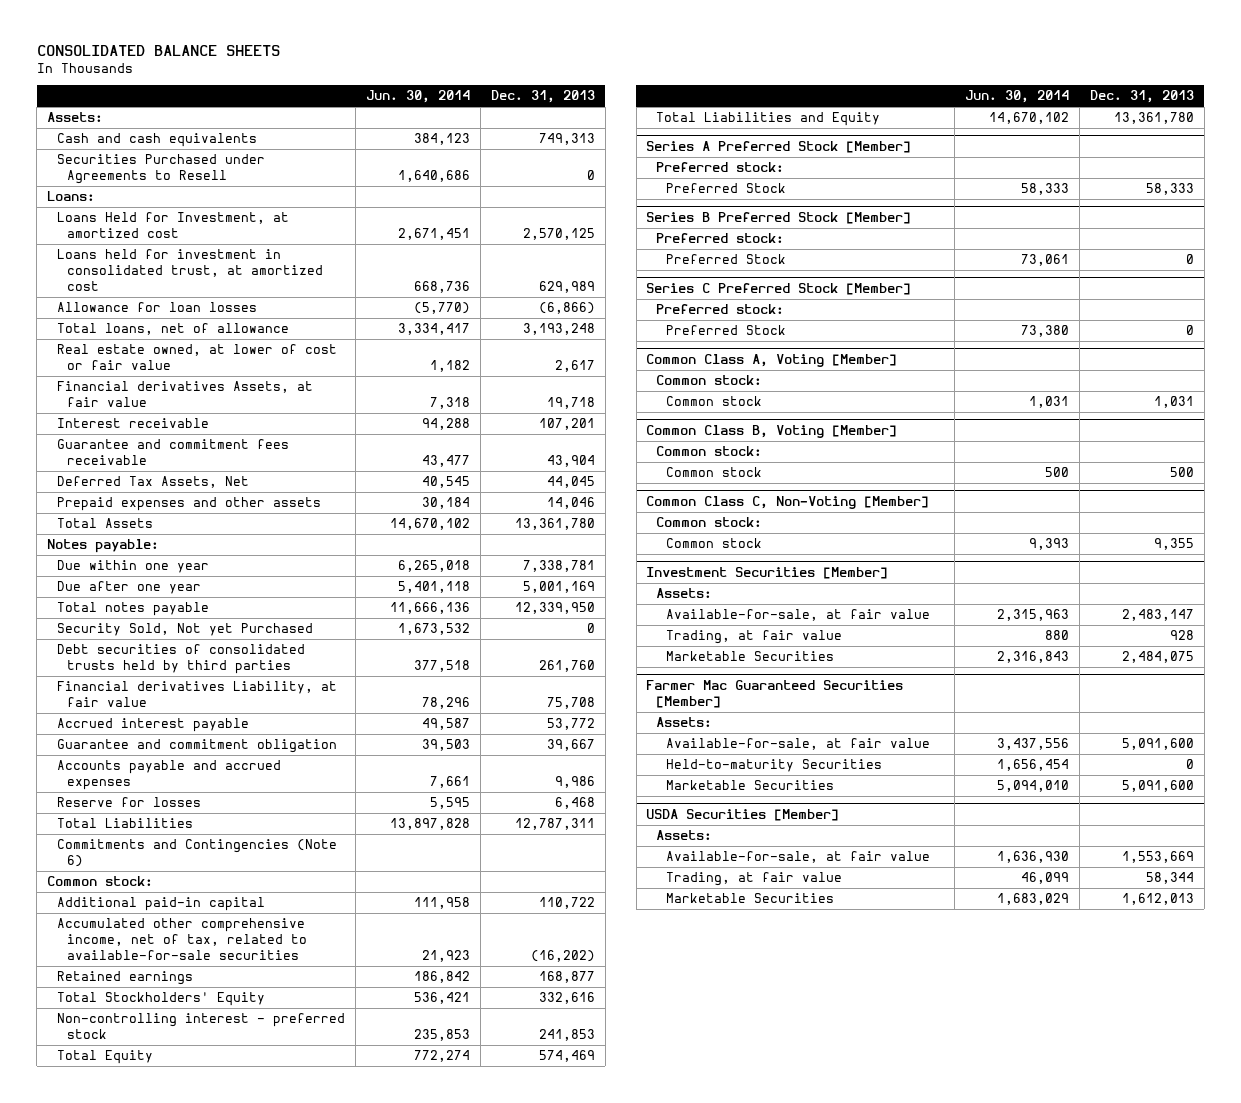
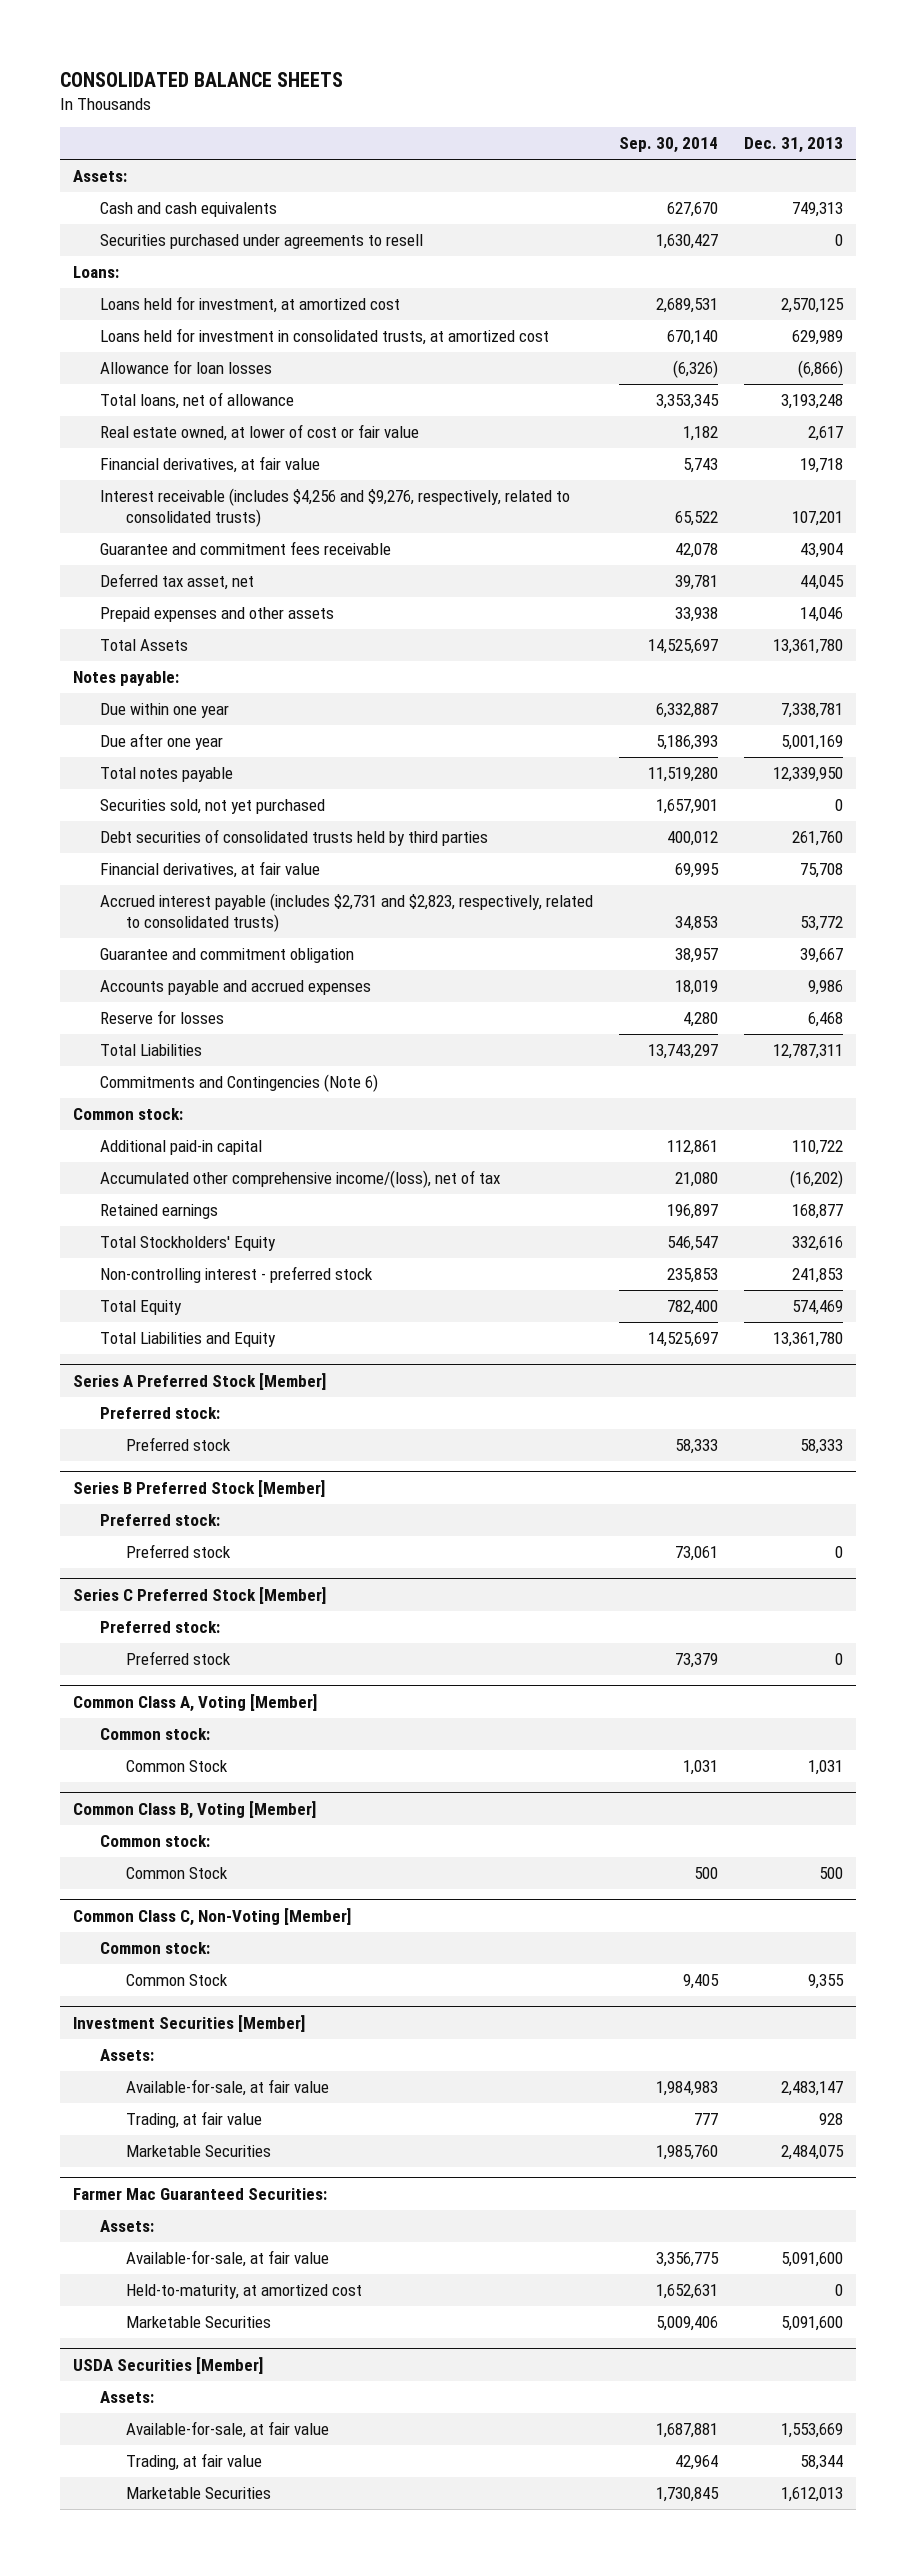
[366,90,471,104] Jun. 30, 2014 -> none
none -> [618,137,718,154] Sep. 30, 2014
[57,154,266,185] Securities Purchased under Agreements to Resell -> [99,234,423,250] Securities purchased under agreements to resell
[57,212,290,239] Loans Held for Investment, at amortized cost -> [99,296,400,314] Loans held for investment, at amortized cost
[57,249,324,291] Loans held for investment in consolidated trust, at amortized cost -> [99,328,549,346] Loans held for investment in consolidated trusts, at amortized cost
[57,381,314,408] Financial derivatives Assets, at fair value -> [99,456,320,474] Financial derivatives, at fair value
[57,418,210,429] Interest receivable -> [99,488,570,527] Interest receivable (includes $4,256 and $9,276, respectively, related to consolidated trusts)
[57,476,250,489] Deferred Tax Assets, Net -> [99,573,254,591] Deferred tax asset, net
[57,623,314,637] Security Sold, Not yet Purchased -> [99,799,325,815] Securities sold, not yet purchased
[57,681,338,708] Financial derivatives Liability, at fair value -> [99,861,320,879] Financial derivatives, at fair value
[57,718,250,733] Accrued interest payable -> [99,893,593,932] Accrued interest payable (includes $2,731 and $2,823, respectively, related to consolidated trusts)
[57,918,308,960] Accumulated other comprehensive income, net of tax, related to available-for-sale securities -> [99,1170,500,1189] Accumulated other comprehensive income/(loss), net of tax
[666,183,787,194] Preferred Stock -> [126,1437,232,1452] Preferred stock
[666,254,787,265] Preferred Stock -> [126,1544,232,1559] Preferred stock
[666,325,787,336] Preferred Stock -> [126,1651,232,1666] Preferred stock
[666,396,763,407] Common stock -> [126,1760,229,1773] Common Stock
[666,467,763,478] Common stock -> [126,1867,229,1880] Common Stock
[666,538,763,549] Common stock -> [126,1974,229,1987] Common Stock
[646,680,904,709] Farmer Mac Guaranteed Securities [Member] -> [72,2187,327,2200] Farmer Mac Guaranteed Securities:
[666,759,883,773] Held-to-maturity Securities -> [126,2284,363,2300] Held-to-maturity, at amortized cost

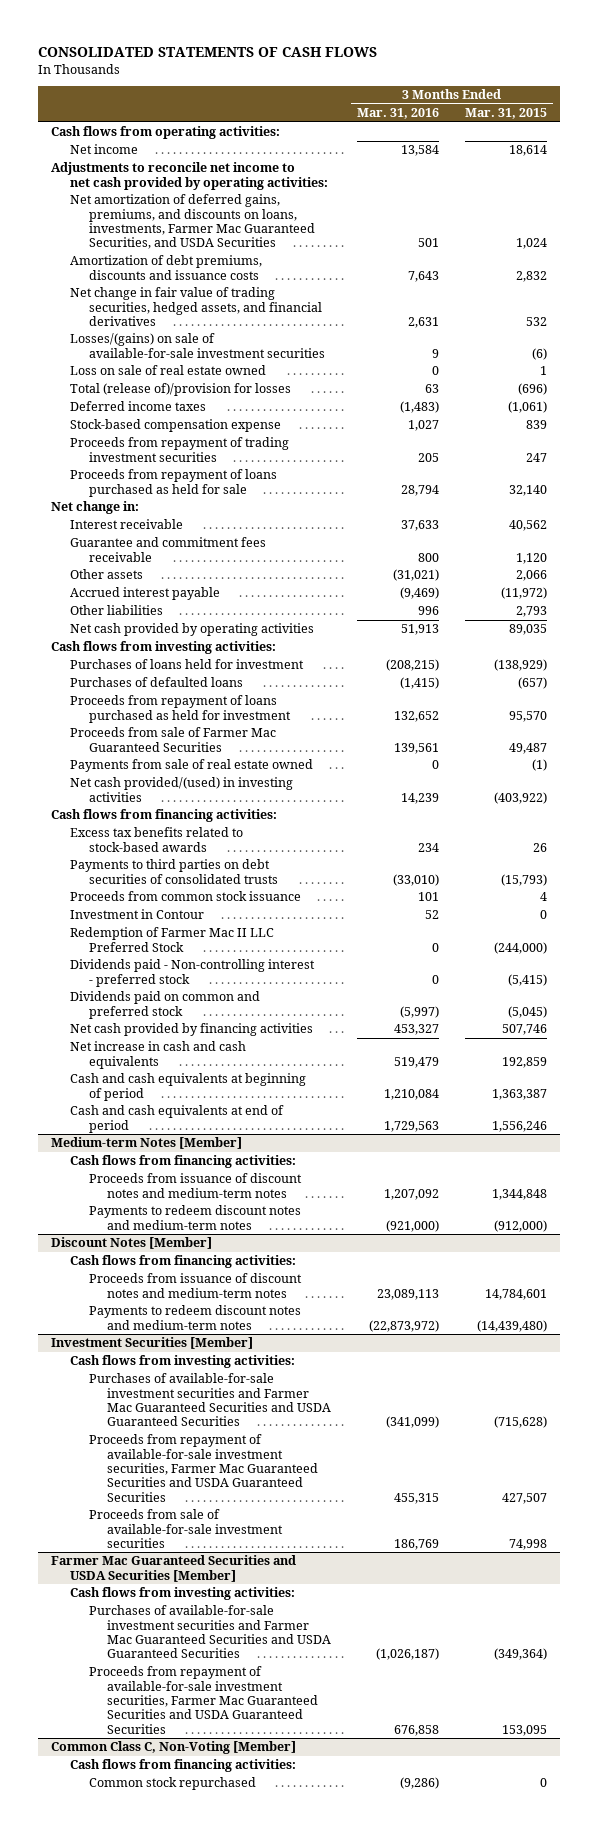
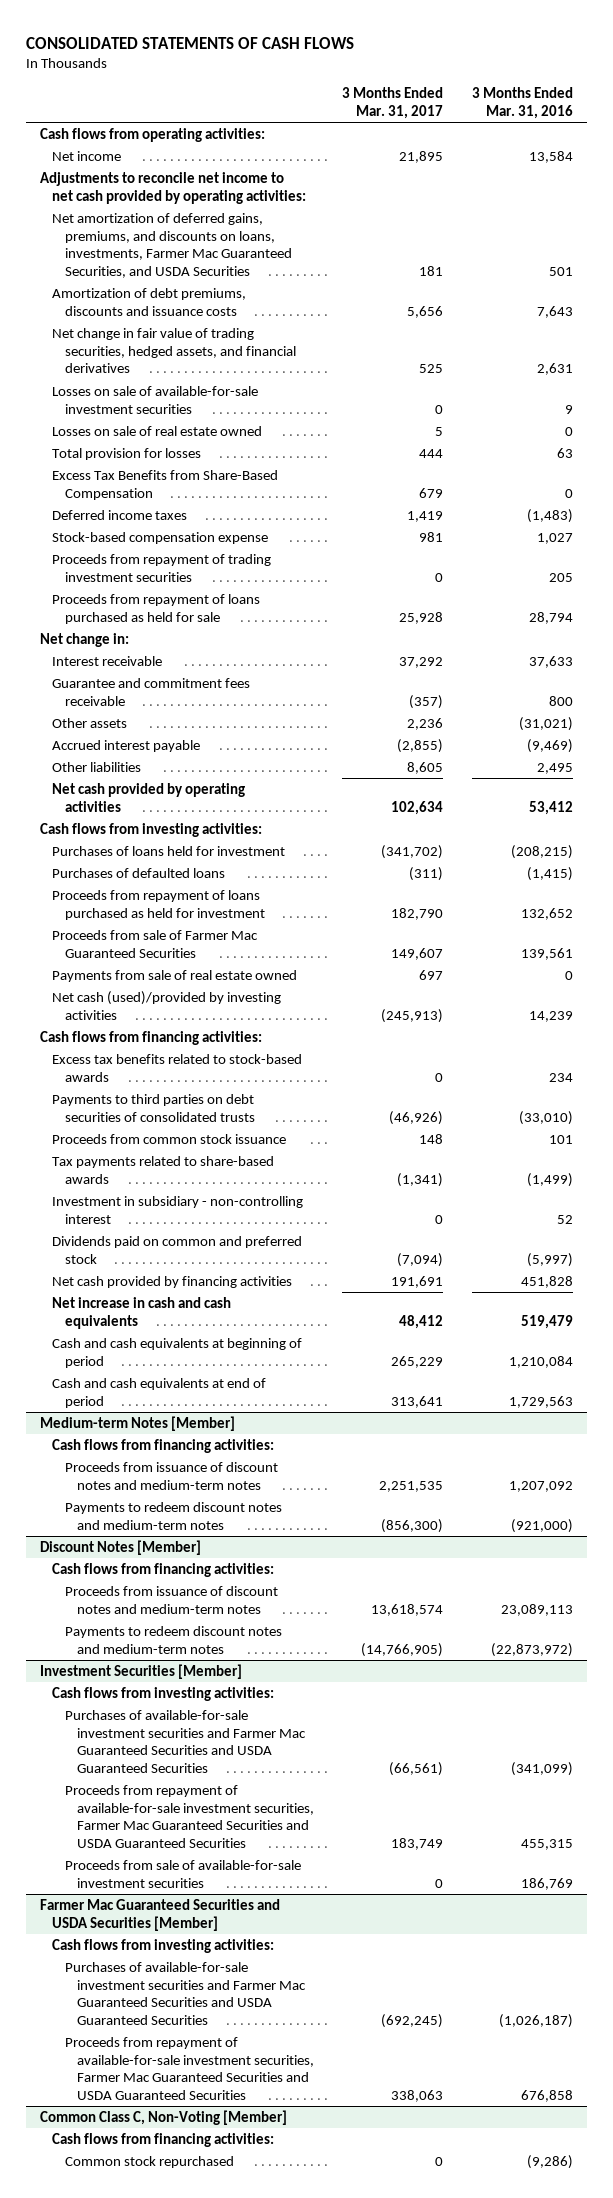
[465,108,548,120] Mar. 31, 2015 -> none
none -> [342,87,444,120] 3 Months Ended Mar. 31, 2017
[69,333,325,358] Losses/(gains) on sale of available-for-sale investment securities -> [52,385,259,414] Losses on sale of available-for-sale investment securities
[69,365,266,376] Loss on sale of real estate owned -> [52,425,263,436] Losses on sale of real estate owned
[69,383,291,397] Total (release of)/provision for losses -> [52,447,202,460] Total provision for losses
none -> [52,469,279,500] Excess Tax Benefits from Share-Based Compensation
[418,606,440,616] 996 -> [536,762,573,774] 2,495
[401,624,440,636] 51,913 -> [528,800,573,815] 53,412
[69,777,293,802] Net cash provided/(used) in investing activities -> [52,990,282,1020] Net cash (used)/provided by investing activities
[69,927,274,952] Redemption of Farmer Mac II LLC Preferred Stock -> none
[69,959,315,987] Dividends paid - Non-controlling interest - preferred stock -> none
none -> [52,1155,275,1184] Tax payments related to share-based awards
[69,909,204,920] Investment in Contour -> [52,1195,304,1224] Investment in subsidiary - non-controlling interest
[394,1024,440,1036] 453,327 -> [520,1275,573,1288] 451,828

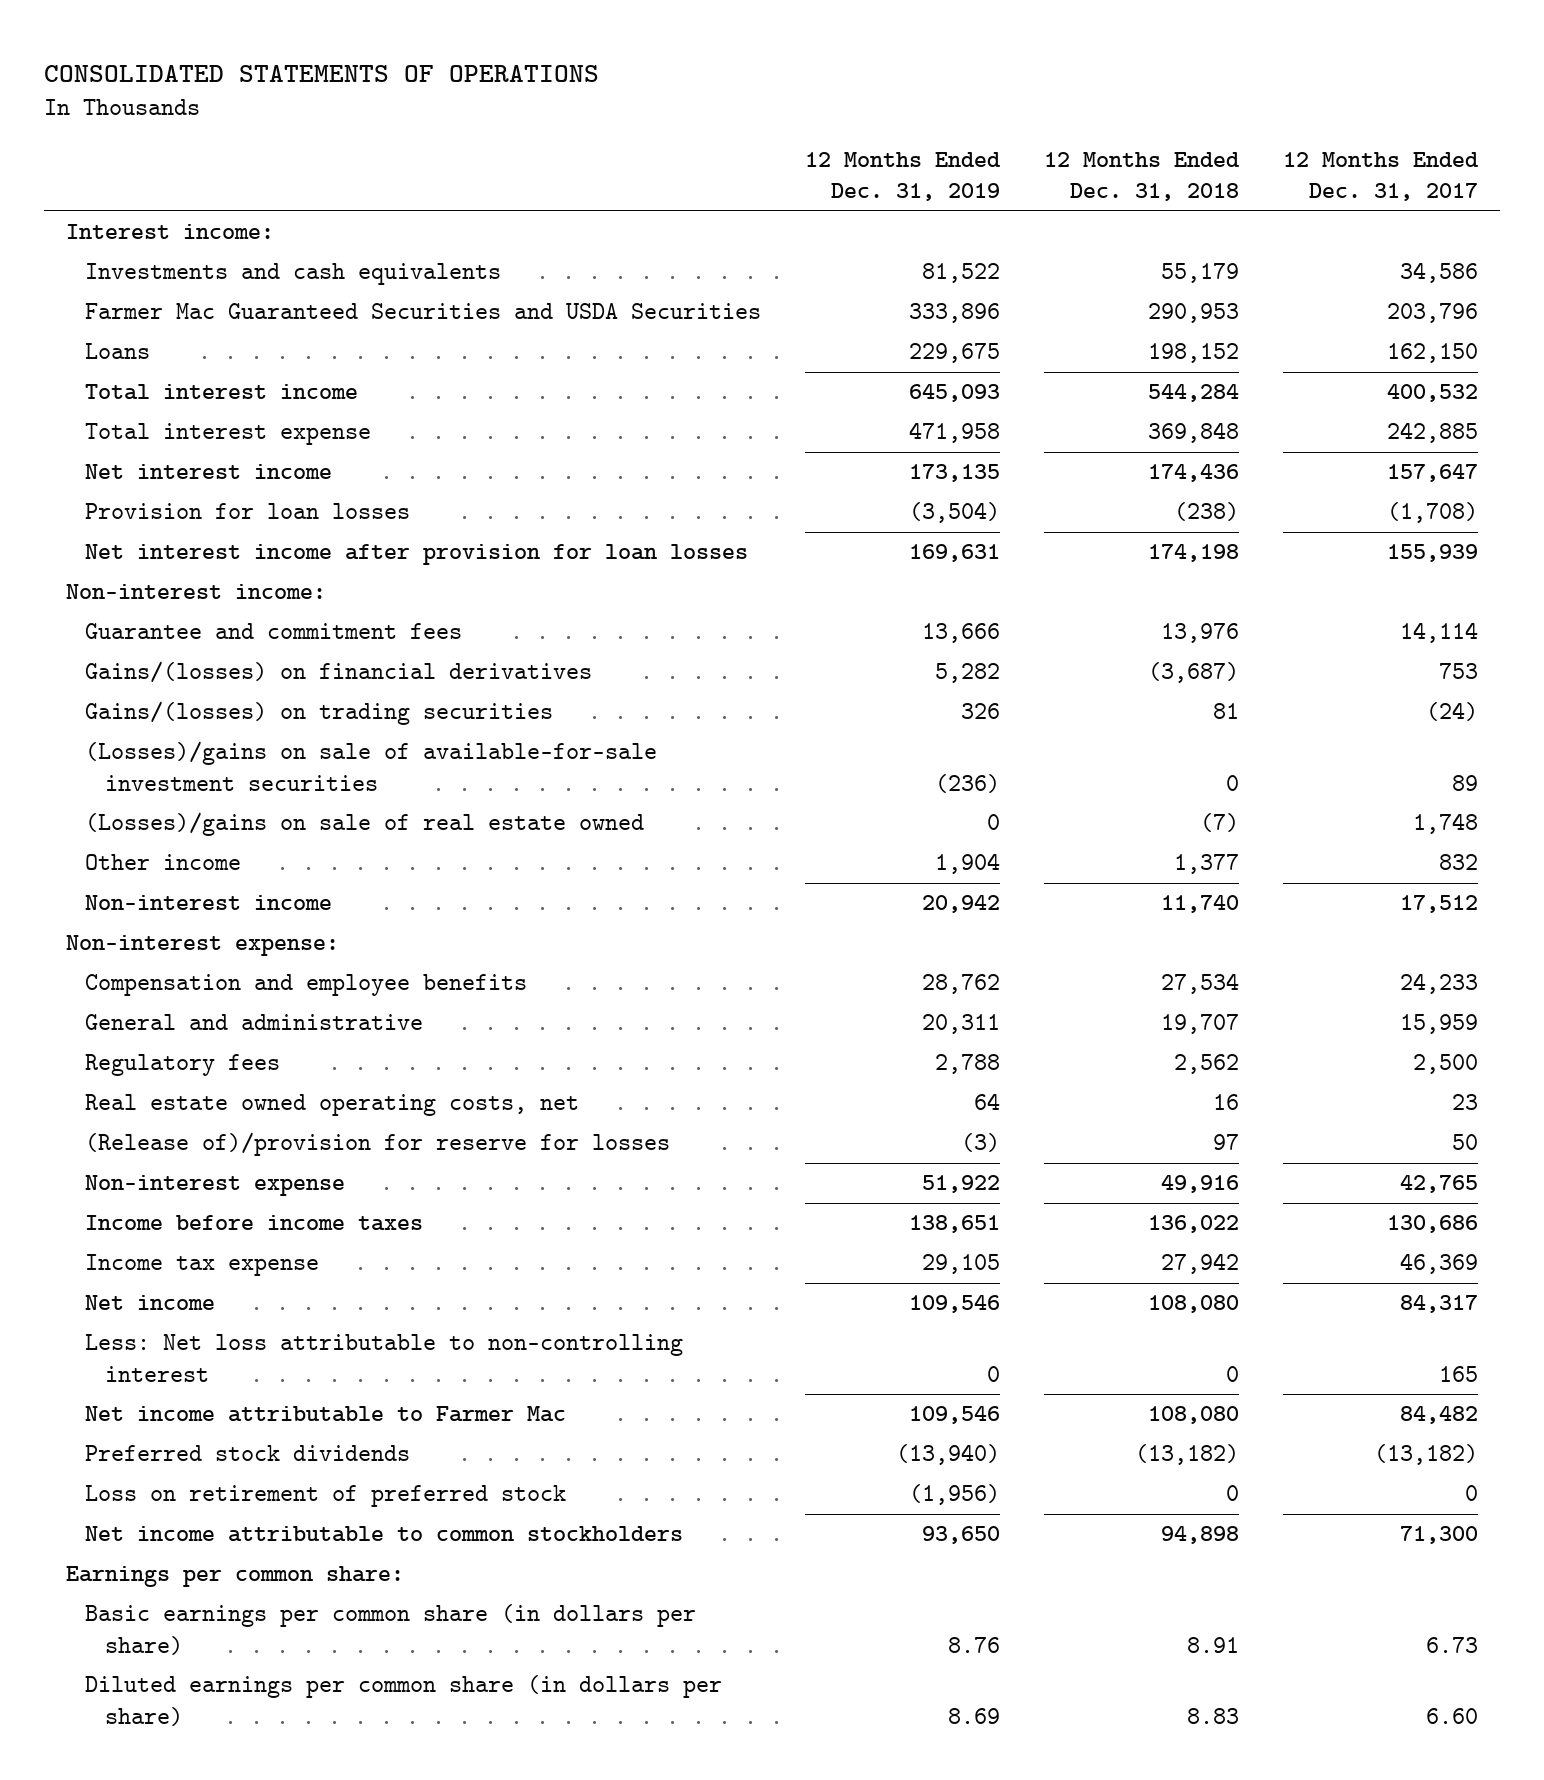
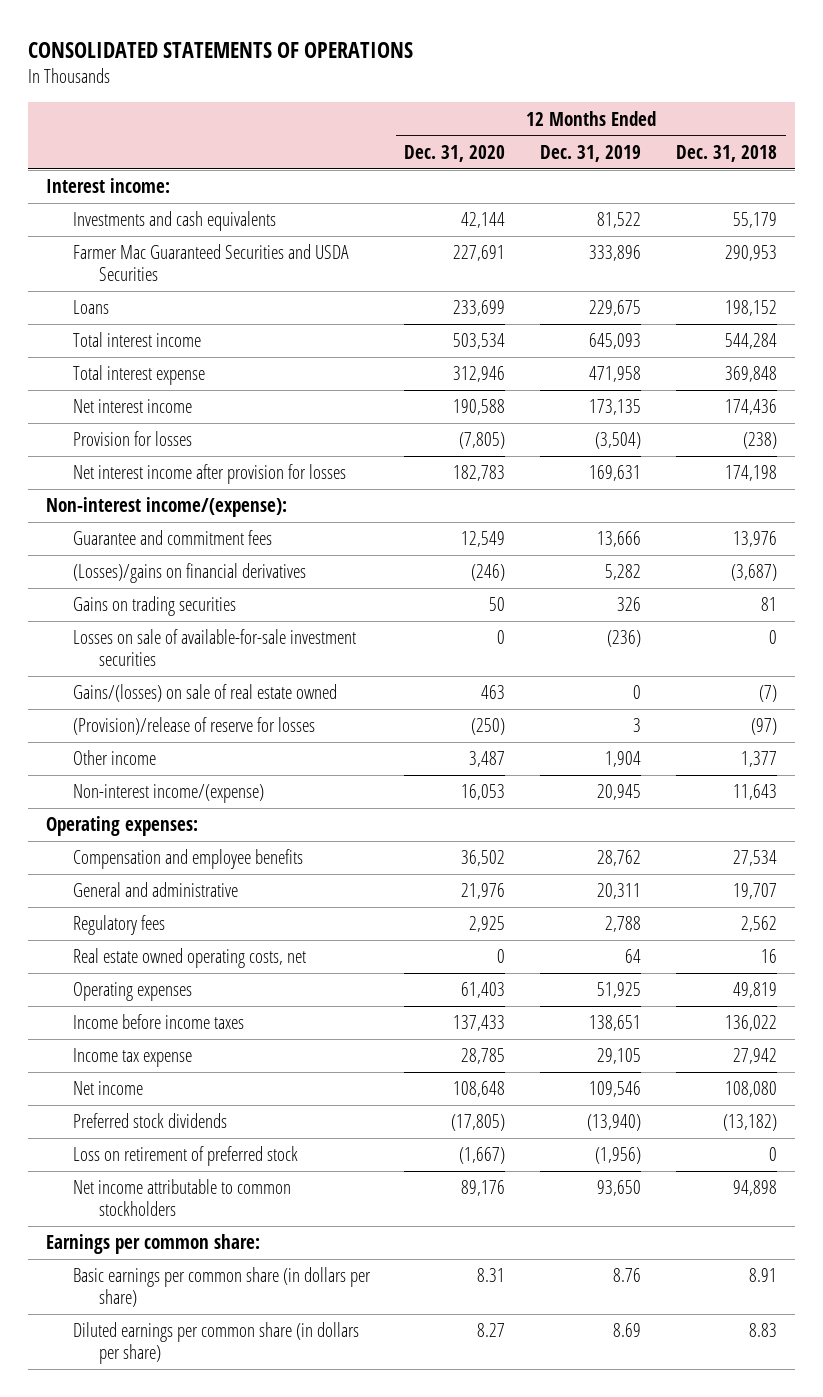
[1283,151,1480,202] 12 Months Ended Dec. 31, 2017 -> none
none -> [404,144,506,162] Dec. 31, 2020
[85,503,411,520] Provision for loan losses -> [72,431,192,447] Provision for losses
[85,544,749,566] Net interest income after provision for loan losses -> [72,464,346,485] Net interest income after provision for losses
[65,584,326,600] Non-interest income: -> [45,497,287,518] Non-interest income/(expense):
[85,661,593,684] Gains/(losses) on financial derivatives -> [72,563,306,584] (Losses)/gains on financial derivatives
[85,701,554,726] Gains/(losses) on trading securities -> [72,596,236,617] Gains on trading securities
[85,741,658,791] (Losses)/gains on sale of available-for-sale investment securities -> [72,629,356,667] Losses on sale of available-for-sale investment securities
[85,812,645,837] (Losses)/gains on sale of real estate owned -> [72,684,337,703] Gains/(losses) on sale of real estate owned
none -> [72,717,315,736] (Provision)/release of reserve for losses
[85,895,333,911] Non-interest income -> [72,784,264,804] Non-interest income/(expense)
[922,895,1001,914] 20,942 -> [597,784,642,801] 20,945
[1161,895,1240,914] 11,740 -> [733,784,778,801] 11,643
[65,935,339,957] Non-interest expense: -> [45,816,198,837] Operating expenses:
[85,1132,671,1157] (Release of)/provision for reserve for losses -> none
[85,1175,346,1197] Non-interest expense -> none
none -> [72,982,192,1002] Operating expenses
[85,1334,684,1382] Less: Net loss attributable to non-controlling interest -> none
[85,1406,567,1423] Net income attributable to Farmer Mac -> none

